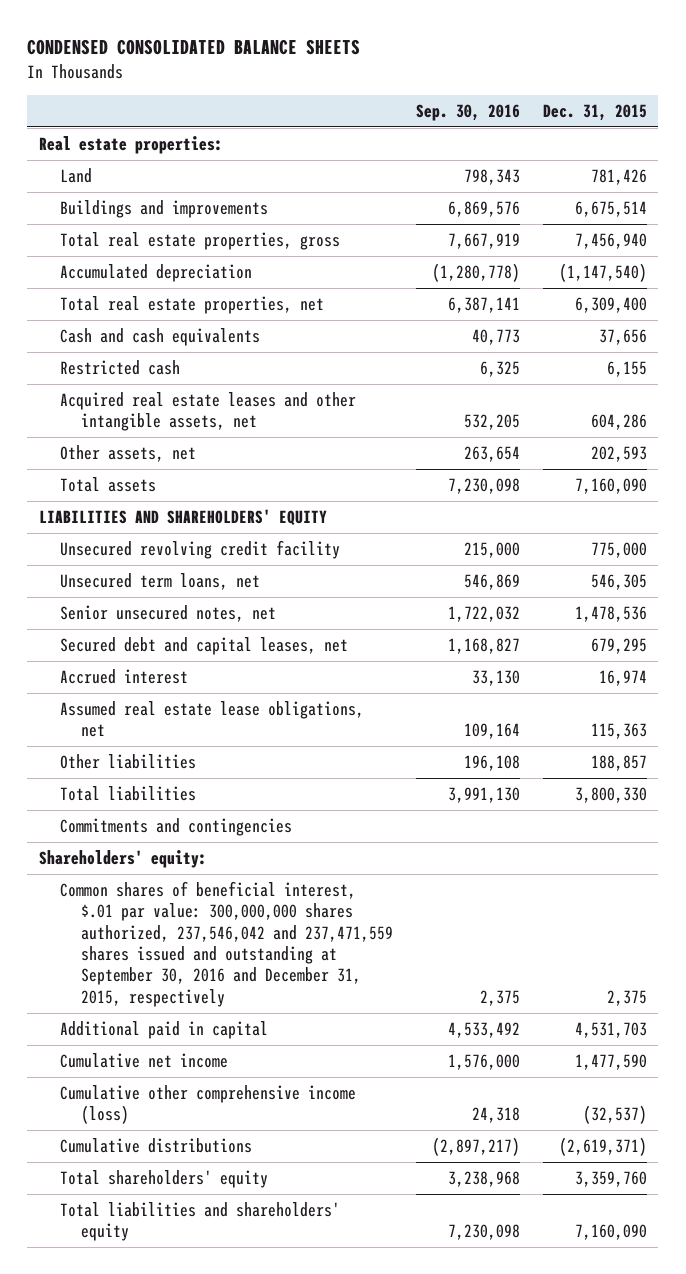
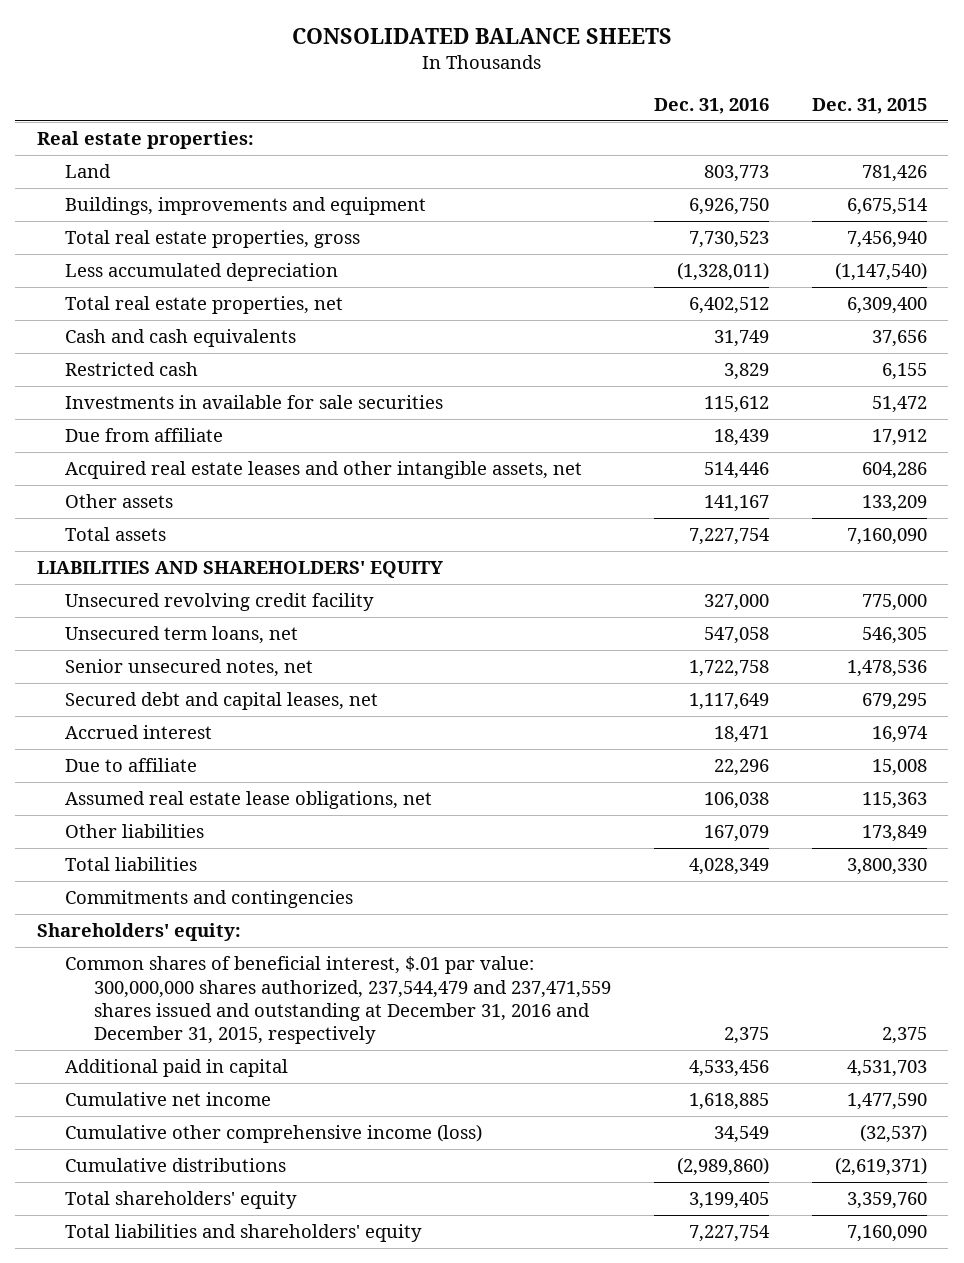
[27,39,361,56] CONDENSED CONSOLIDATED BALANCE SHEETS -> [291,28,672,45] CONSOLIDATED BALANCE SHEETS
[415,103,520,121] Sep. 30, 2016 -> none
none -> [654,97,770,114] Dec. 31, 2016
[59,200,268,219] Buildings and improvements -> [65,197,427,216] Buildings, improvements and equipment
[59,264,252,283] Accumulated depreciation -> [65,263,339,282] Less accumulated depreciation
none -> [65,395,444,410] Investments in available for sale securities
none -> [65,428,224,443] Due from affiliate
[59,445,196,463] Other assets, net -> [65,494,174,509] Other assets
[590,446,647,463] 202,593 -> [862,495,928,513] 133,209
none -> [65,758,198,773] Due to affiliate
[590,755,647,772] 188,857 -> [862,825,928,843] 173,849
[59,881,394,1007] Common shares of beneficial interest, $.01 par value: 300,000,000 shares authorized, 237,546,042 and 237,471,559 shares issued and outstanding at September 30, 2016 and December 31, 2015, respectively -> [65,956,612,1045] Common shares of beneficial interest, $.01 par value: 300,000,000 shares authorized, 237,544,479 and 237,471,559 shares issued and outstanding at December 31, 2016 and December 31, 2015, respectively

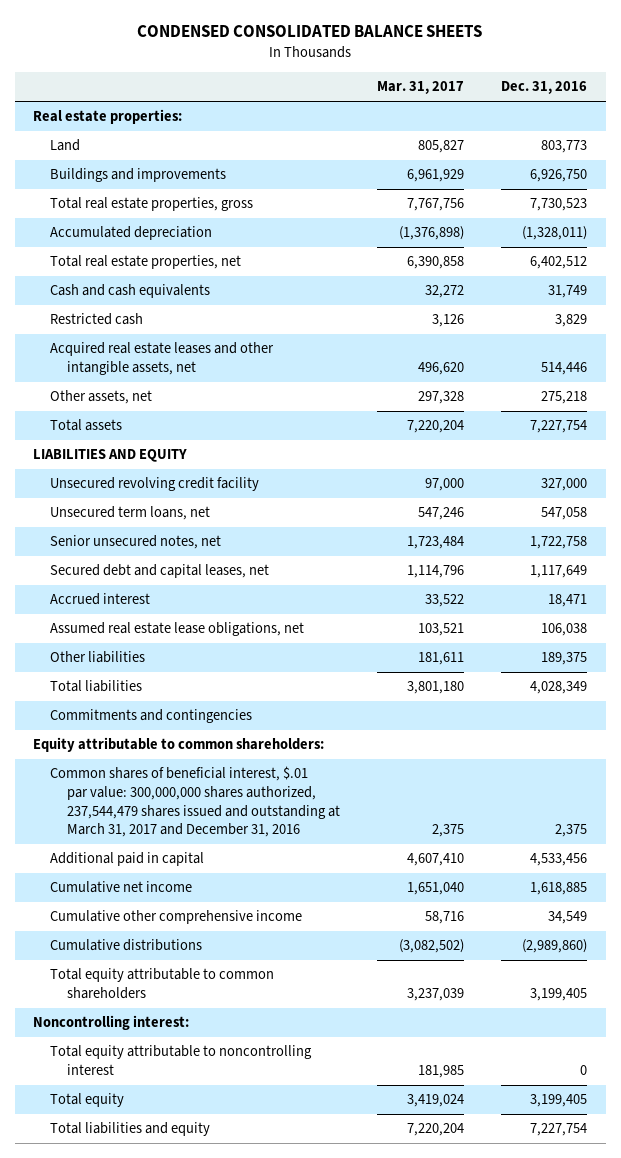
[291,28,672,45] CONSOLIDATED BALANCE SHEETS -> [137,25,483,38] CONDENSED CONSOLIDATED BALANCE SHEETS
[812,97,928,114] Dec. 31, 2015 -> none
none -> [377,81,465,95] Mar. 31, 2017
[65,197,427,216] Buildings, improvements and equipment -> [50,168,227,183] Buildings and improvements
[65,263,339,282] Less accumulated depreciation -> [50,226,213,241] Accumulated depreciation
[65,395,444,410] Investments in available for sale securities -> none
[65,428,224,443] Due from affiliate -> none
[65,494,174,509] Other assets -> [50,390,153,405] Other assets, net
[704,495,770,513] 141,167 -> [541,391,588,405] 275,218
[36,561,443,579] LIABILITIES AND SHAREHOLDERS' EQUITY -> [33,449,188,463] LIABILITIES AND EQUITY
[65,758,198,773] Due to affiliate -> none
[704,825,770,843] 167,079 -> [541,652,588,666] 189,375
[36,923,241,942] Shareholders' equity: -> [33,737,325,753] Equity attributable to common shareholders:
[65,956,612,1045] Common shares of beneficial interest, $.01 par value: 300,000,000 shares authorized, 237,544,479 and 237,471,559 shares issued and outstanding at December 31, 2016 and December 31, 2015, respectively -> [50,766,340,838] Common shares of beneficial interest, $.01 par value: 300,000,000 shares authorized, 237,544,479 shares issued and outstanding at March 31, 2017 and December 31, 2016
[65,1124,483,1144] Cumulative other comprehensive income (loss) -> [50,910,303,925] Cumulative other comprehensive income
[65,1191,298,1210] Total shareholders' equity -> [50,968,275,1000] Total equity attributable to common shareholders
none -> [33,1015,190,1031] Noncontrolling interest:
none -> [50,1045,313,1076] Total equity attributable to noncontrolling interest
none -> [50,1093,125,1108] Total equity
[65,1224,423,1243] Total liabilities and shareholders' equity -> [50,1122,211,1137] Total liabilities and equity

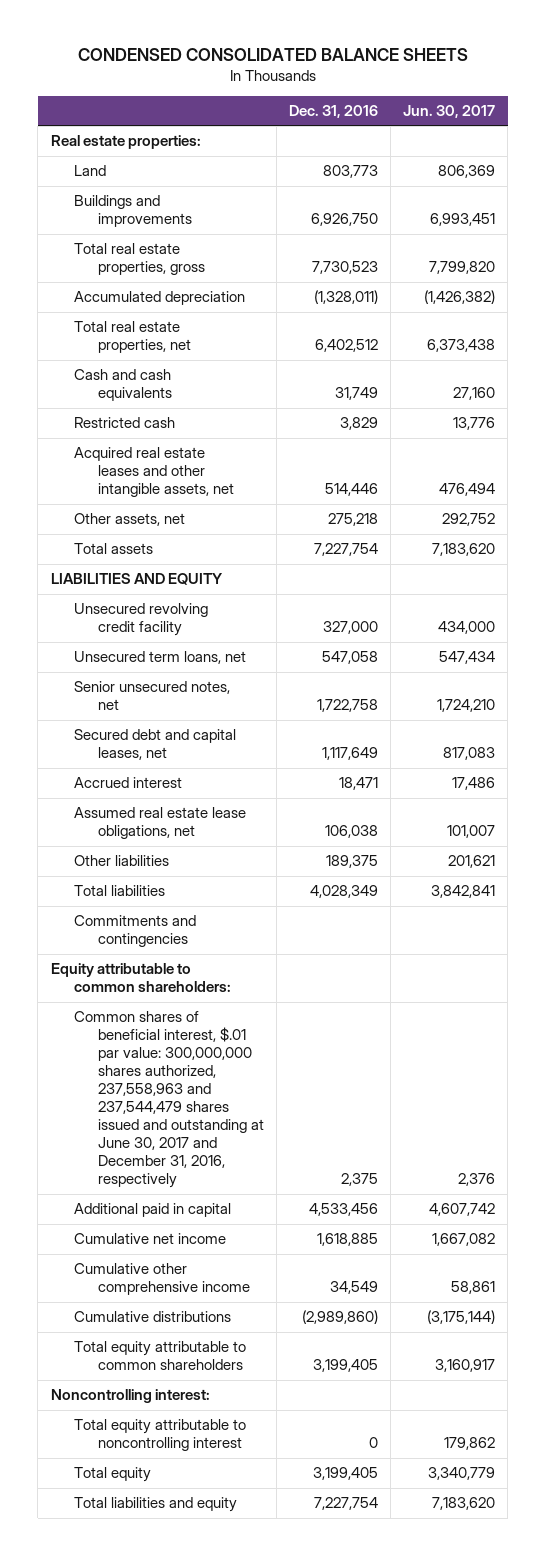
[377,81,465,95] Mar. 31, 2017 -> none
none -> [403,104,496,118] Jun. 30, 2017
[50,766,340,838] Common shares of beneficial interest, $.01 par value: 300,000,000 shares authorized, 237,544,479 shares issued and outstanding at March 31, 2017 and December 31, 2016 -> [74,1011,264,1189] Common shares of beneficial interest, $.01 par value: 300,000,000 shares authorized, 237,558,963 and 237,544,479 shares issued and outstanding at June 30, 2017 and December 31, 2016, respectively

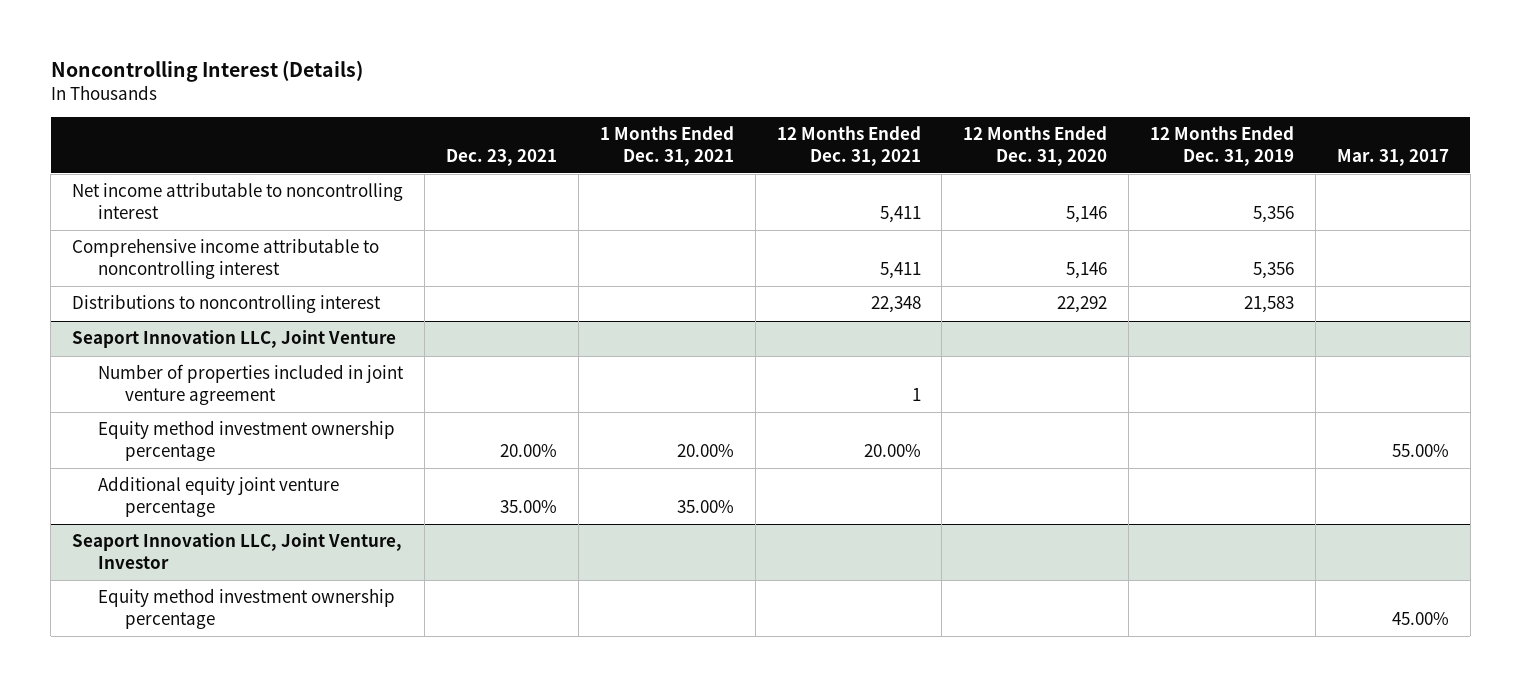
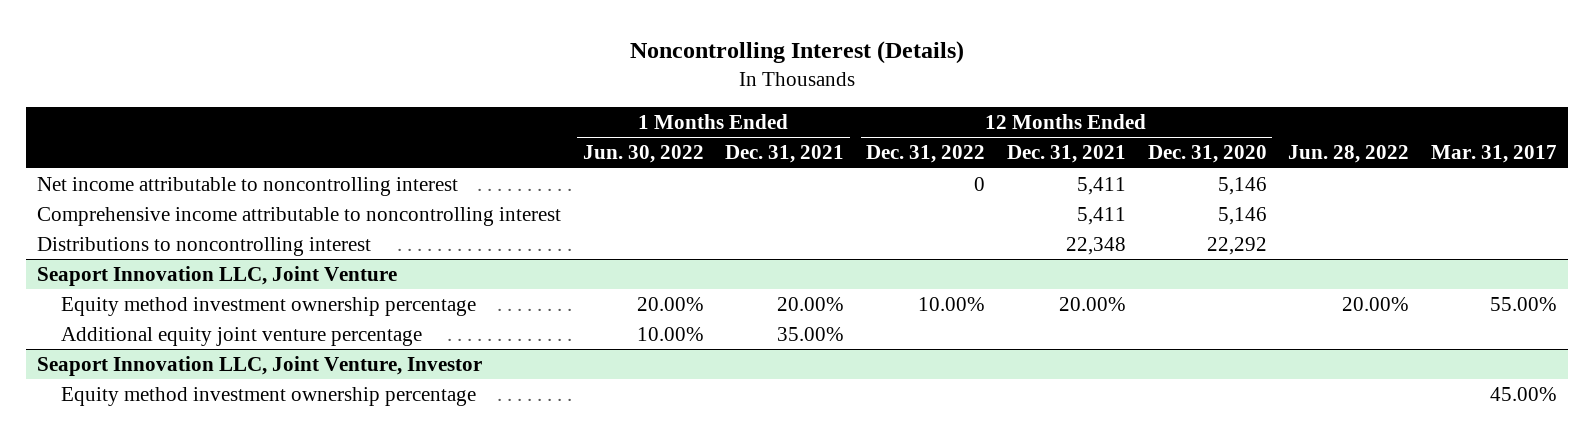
[446,148,558,166] Dec. 23, 2021 -> none
[1150,126,1295,166] 12 Months Ended Dec. 31, 2019 -> none
none -> [582,145,704,164] Jun. 30, 2022
none -> [866,145,986,164] Dec. 31, 2022
none -> [1288,145,1410,164] Jun. 28, 2022
[98,364,405,406] Number of properties included in joint venture agreement -> none

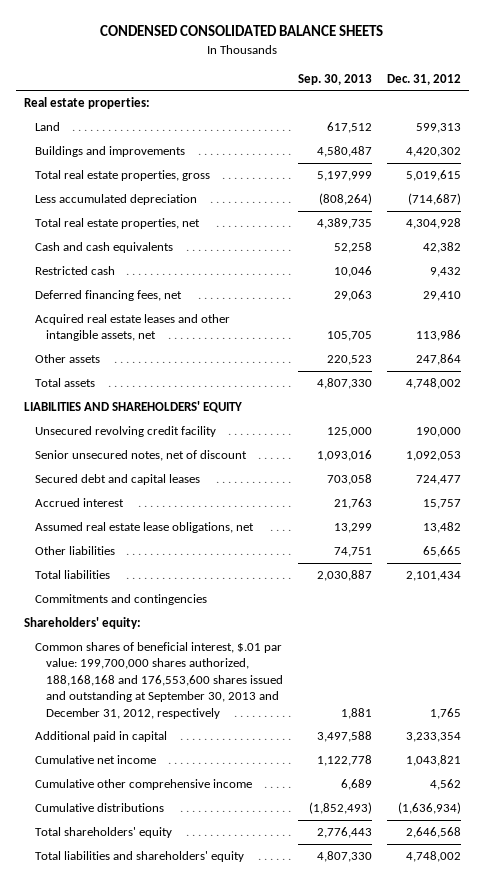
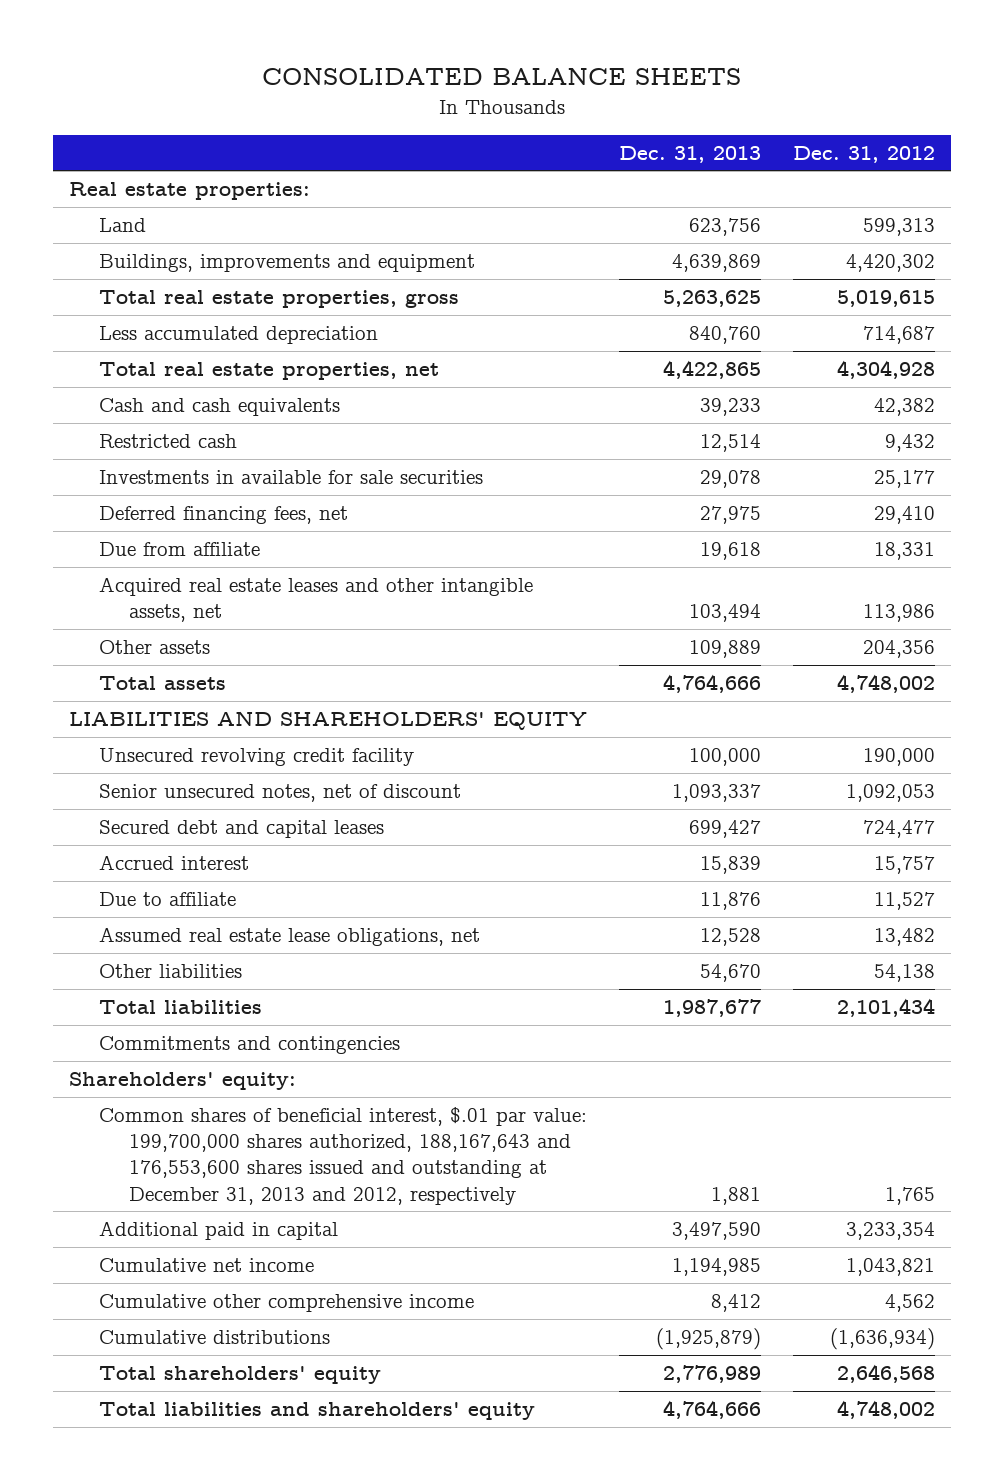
[100,25,384,37] CONDENSED CONSOLIDATED BALANCE SHEETS -> [262,68,742,86] CONSOLIDATED BALANCE SHEETS
[298,73,373,85] Sep. 30, 2013 -> none
none -> [619,145,762,163] Dec. 31, 2013
[34,146,185,158] Buildings and improvements -> [98,254,475,273] Buildings, improvements and equipment
[408,193,462,206] (714,687) -> [863,326,936,345] 714,687
none -> [98,470,483,485] Investments in available for sale securities
none -> [98,542,260,557] Due from affiliate
[416,354,462,366] 247,864 -> [863,640,936,659] 204,356
none -> [98,892,236,907] Due to affiliate
[423,546,462,558] 65,665 -> [874,964,936,983] 54,138
[34,642,283,719] Common shares of beneficial interest, $.01 par value: 199,700,000 shares authorized, 188,168,168 and 176,553,600 shares issued and outstanding at September 30, 2013 and December 31, 2012, respectively -> [98,1107,587,1205] Common shares of beneficial interest, $.01 par value: 199,700,000 shares authorized, 188,167,643 and 176,553,600 shares issued and outstanding at December 31, 2013 and 2012, respectively

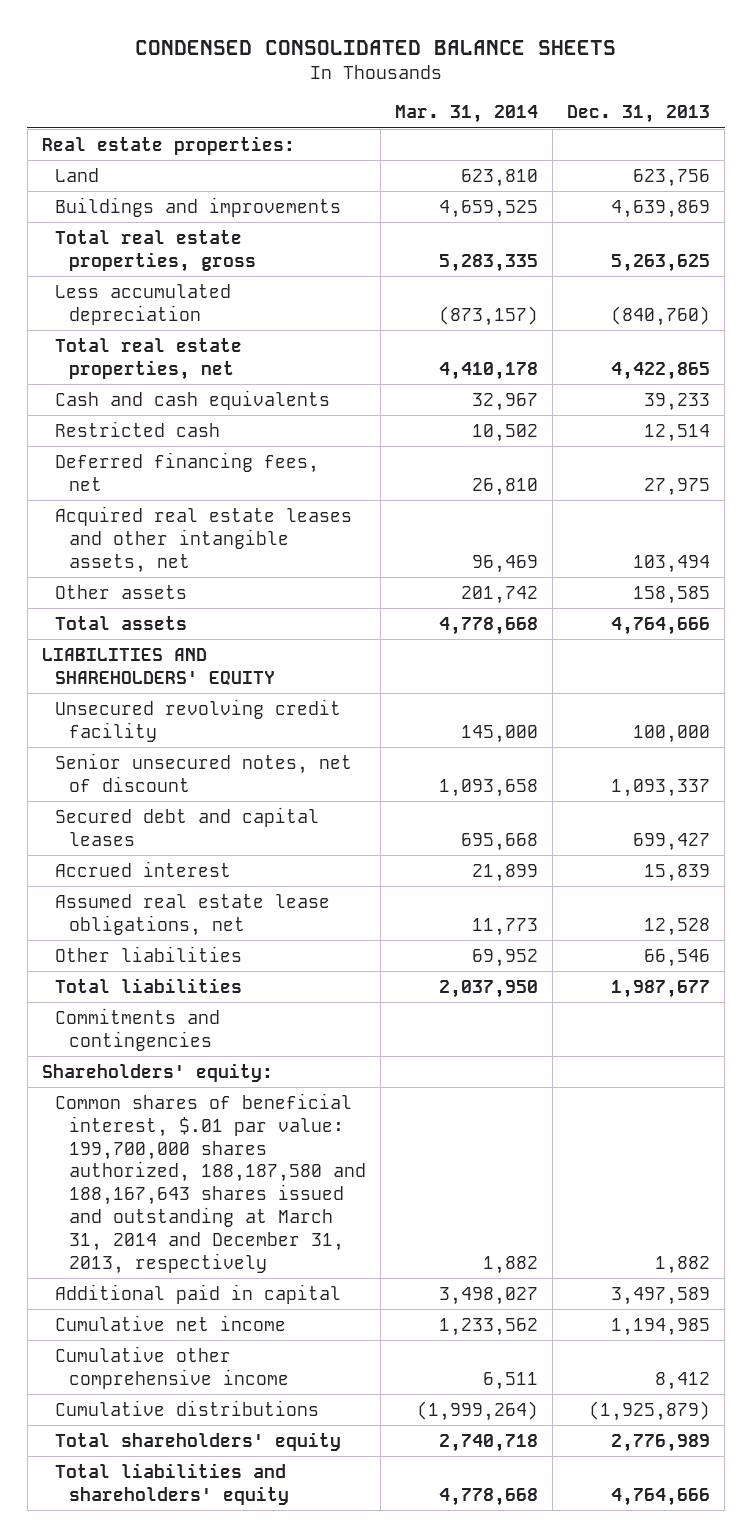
[262,68,742,86] CONSOLIDATED BALANCE SHEETS -> [135,39,617,55] CONDENSED CONSOLIDATED BALANCE SHEETS
[793,145,936,163] Dec. 31, 2012 -> none
none -> [394,105,538,124] Mar. 31, 2014
[98,254,475,273] Buildings, improvements and equipment -> [55,196,342,217] Buildings and improvements
[689,326,762,345] 840,760 -> [611,305,711,326] (840,760)
[98,470,483,485] Investments in available for sale securities -> none
[98,542,260,557] Due from affiliate -> none
[689,640,762,659] 109,889 -> [633,585,711,604] 158,585
[98,892,236,907] Due to affiliate -> none
[700,964,762,983] 54,670 -> [644,948,711,967] 66,546
[98,1107,587,1205] Common shares of beneficial interest, $.01 par value: 199,700,000 shares authorized, 188,167,643 and 176,553,600 shares issued and outstanding at December 31, 2013 and 2012, respectively -> [55,1092,366,1275] Common shares of beneficial interest, $.01 par value: 199,700,000 shares authorized, 188,187,580 and 188,167,643 shares issued and outstanding at March 31, 2014 and December 31, 2013, respectively
[711,1186,762,1205] 1,881 -> [655,1256,711,1275] 1,882
[672,1222,762,1241] 3,497,590 -> [611,1286,711,1305] 3,497,589

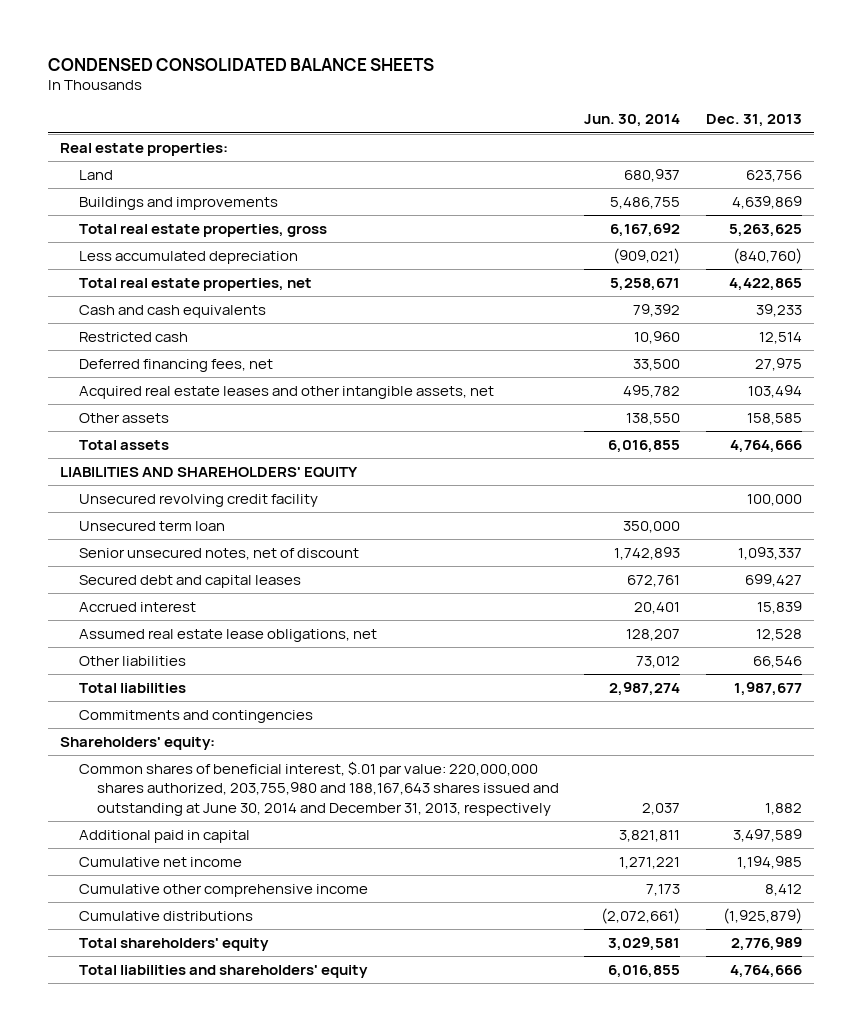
[394,105,538,124] Mar. 31, 2014 -> none
none -> [584,114,681,128] Jun. 30, 2014
none -> [78,521,225,532] Unsecured term loan
[55,1092,366,1275] Common shares of beneficial interest, $.01 par value: 199,700,000 shares authorized, 188,187,580 and 188,167,643 shares issued and outstanding at March 31, 2014 and December 31, 2013, respectively -> [78,761,559,816] Common shares of beneficial interest, $.01 par value: 220,000,000 shares authorized, 203,755,980 and 188,167,643 shares issued and outstanding at June 30, 2014 and December 31, 2013, respectively

